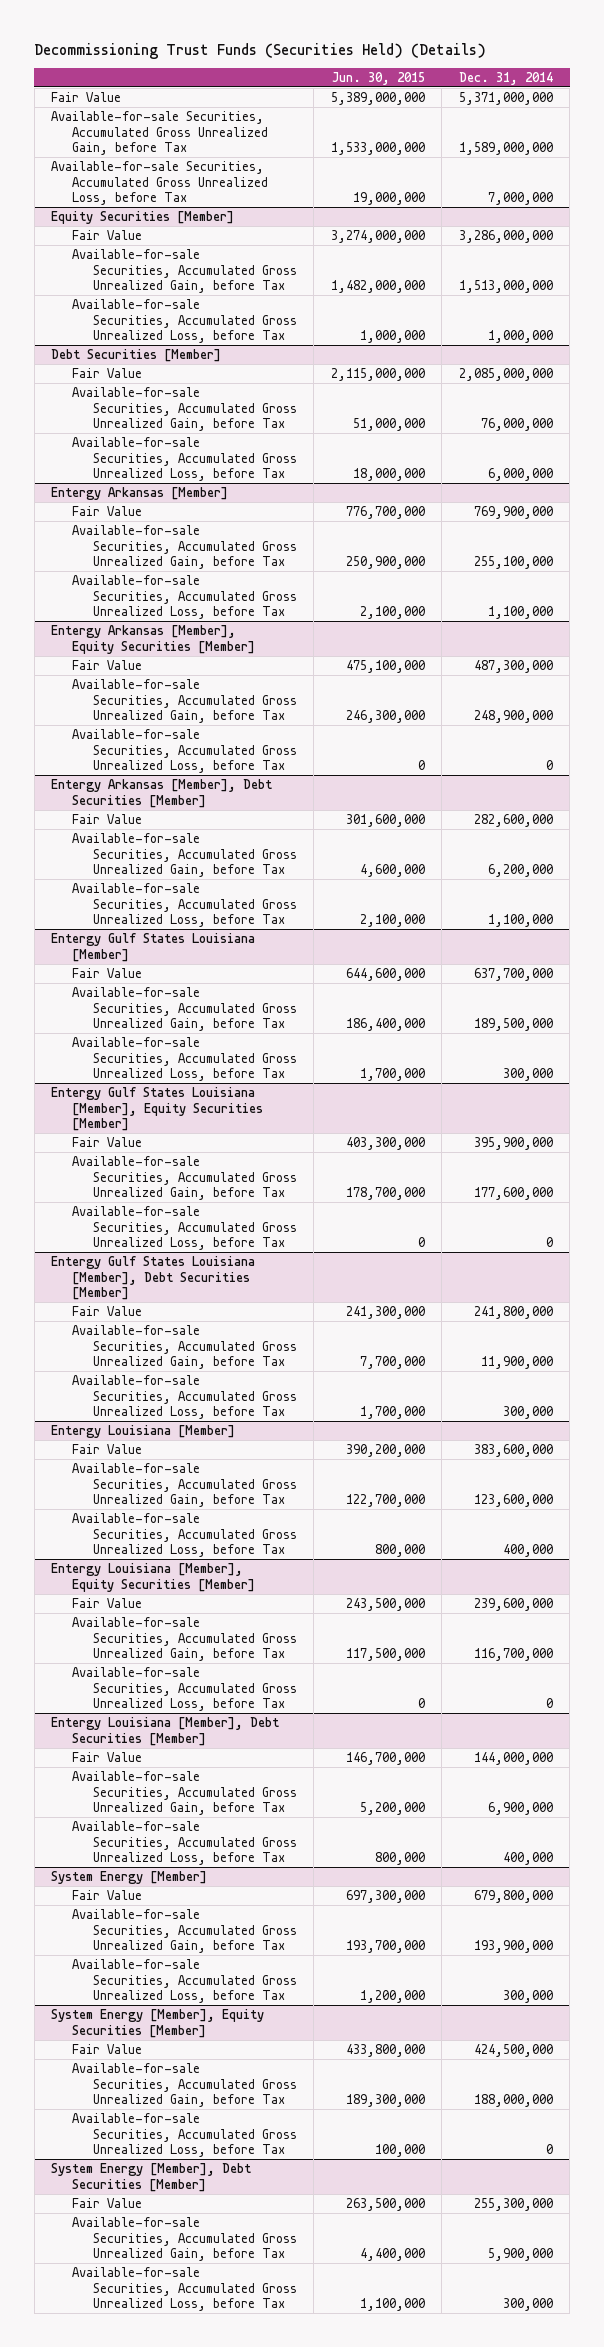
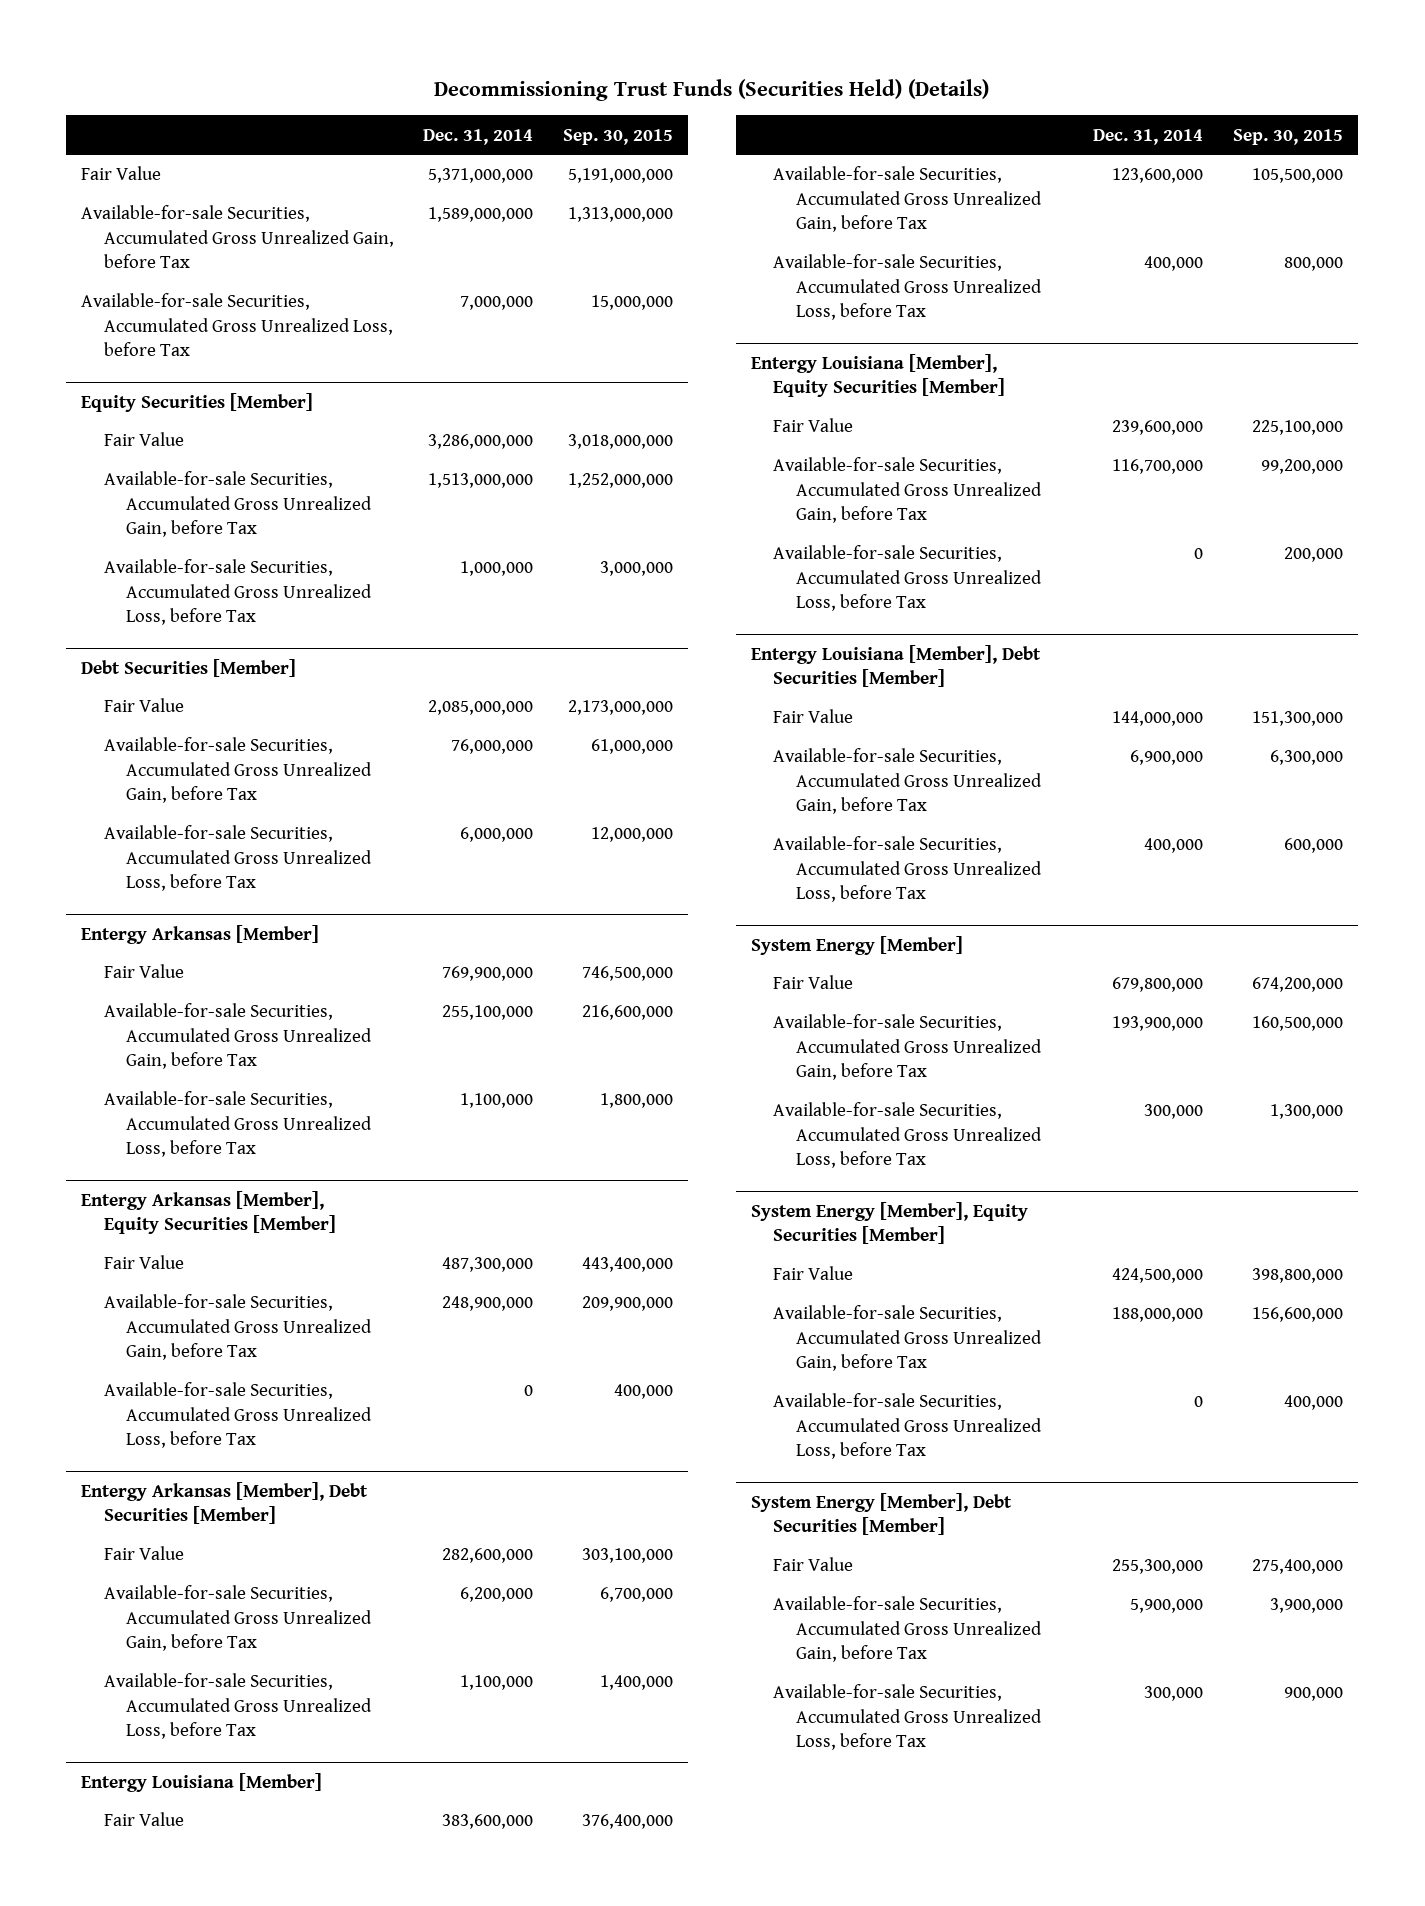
[331,71,425,85] Jun. 30, 2015 -> none
none -> [563,128,674,145] Sep. 30, 2015
[51,933,256,962] Entergy Gulf States Louisiana [Member] -> none
[72,968,143,979] Fair Value -> none
[72,987,297,1031] Available-for-sale Securities, Accumulated Gross Unrealized Gain, before Tax -> none
[72,1037,297,1081] Available-for-sale Securities, Accumulated Gross Unrealized Loss, before Tax -> none
[51,1087,264,1131] Entergy Gulf States Louisiana [Member], Equity Securities [Member] -> none
[72,1137,143,1148] Fair Value -> none
[72,1156,297,1200] Available-for-sale Securities, Accumulated Gross Unrealized Gain, before Tax -> none
[72,1206,297,1250] Available-for-sale Securities, Accumulated Gross Unrealized Loss, before Tax -> none
[51,1256,256,1300] Entergy Gulf States Louisiana [Member], Debt Securities [Member] -> none
[72,1306,143,1317] Fair Value -> none
[72,1325,297,1369] Available-for-sale Securities, Accumulated Gross Unrealized Gain, before Tax -> none
[72,1375,297,1419] Available-for-sale Securities, Accumulated Gross Unrealized Loss, before Tax -> none

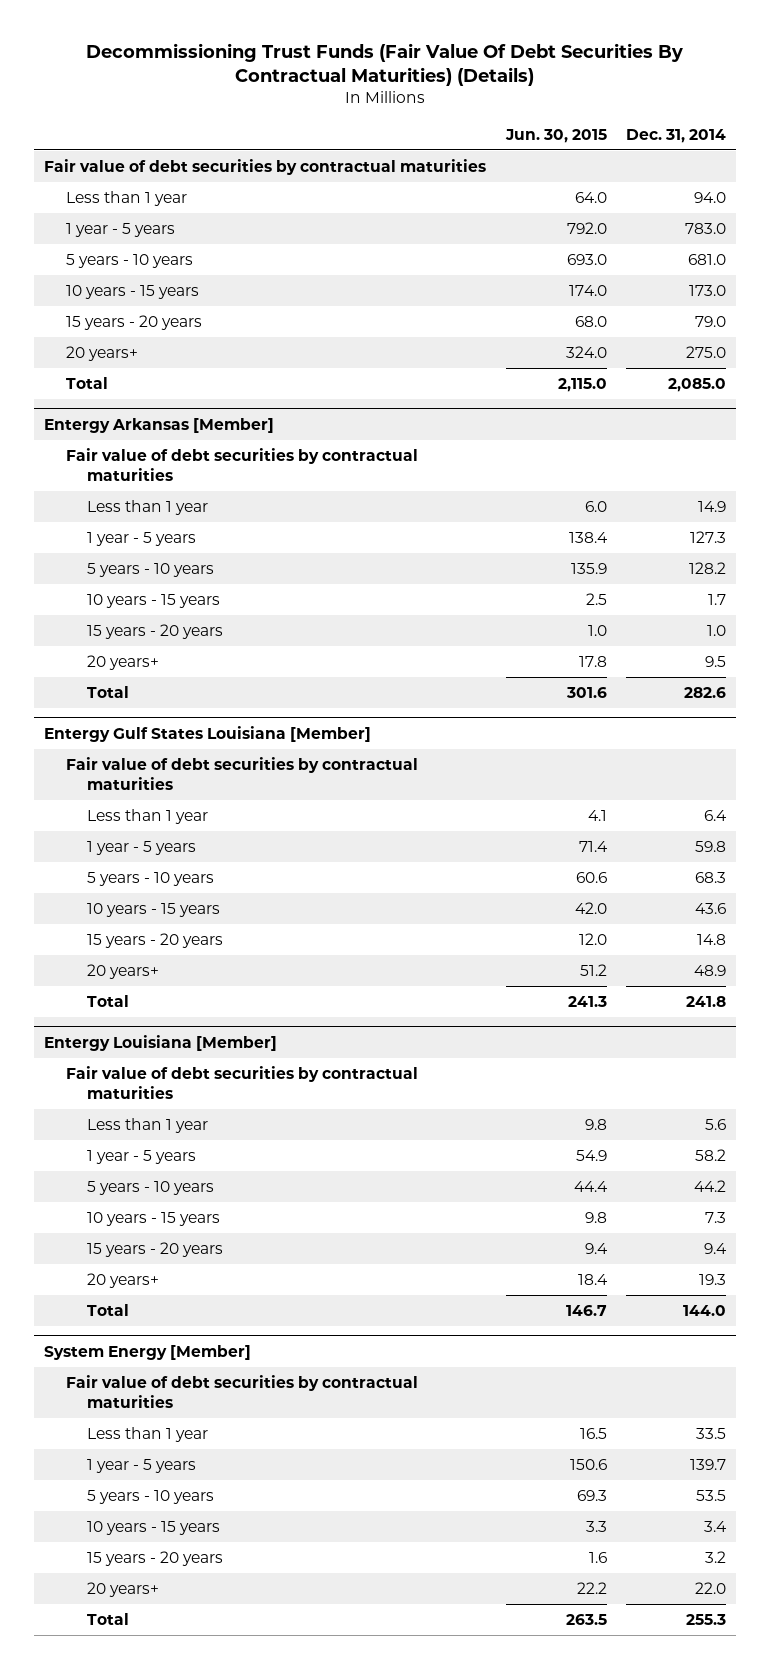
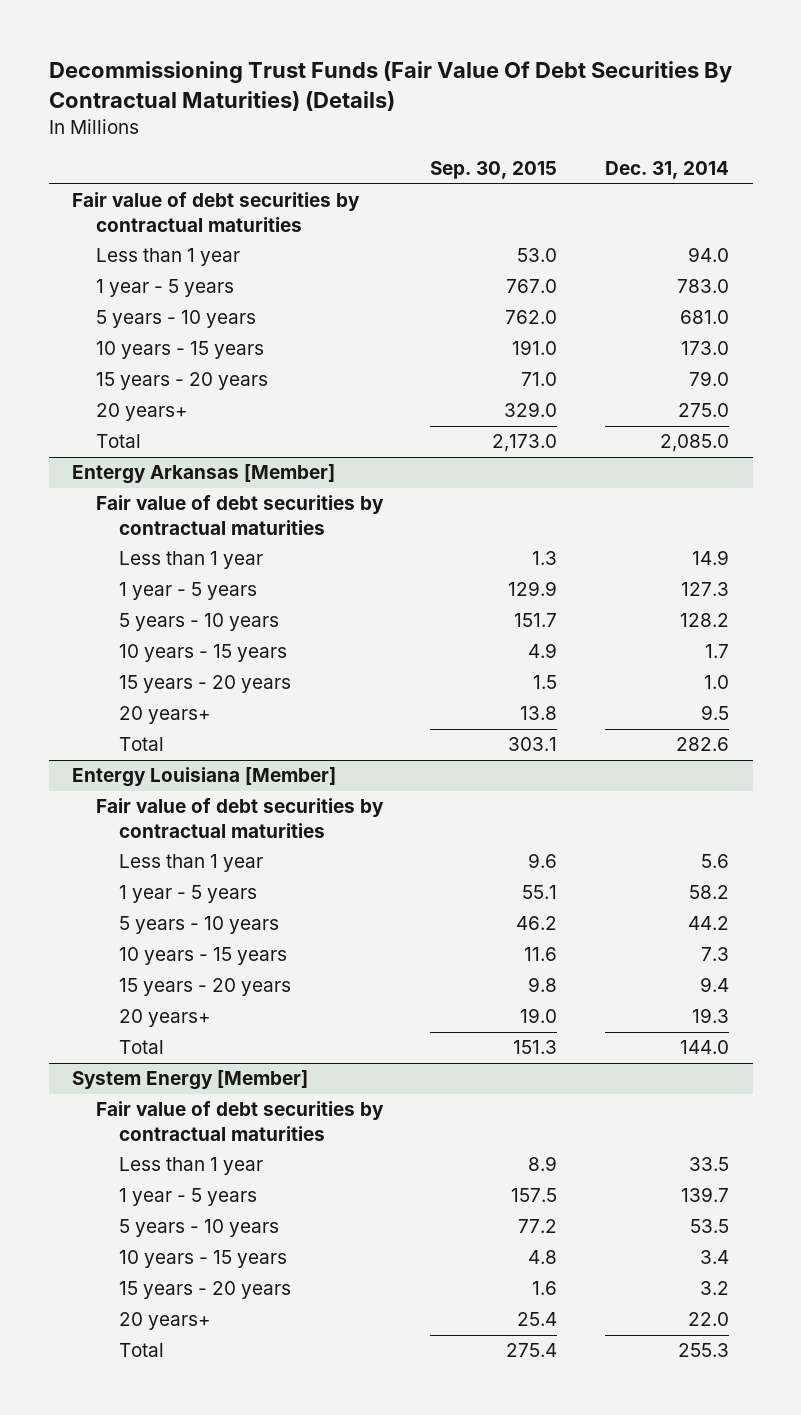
[504,128,607,143] Jun. 30, 2015 -> none
none -> [430,161,558,180] Sep. 30, 2015
[44,725,372,742] Entergy Gulf States Louisiana [Member] -> none
[65,757,418,790] Fair value of debt securities by contractual maturities -> none
[87,809,209,825] Less than 1 year -> none
[87,841,197,856] 1 year - 5 years -> none
[87,872,215,887] 5 years - 10 years -> none
[87,903,221,918] 10 years - 15 years -> none
[87,933,224,949] 15 years - 20 years -> none
[87,964,160,980] 20 years+ -> none
[87,995,130,1008] Total -> none

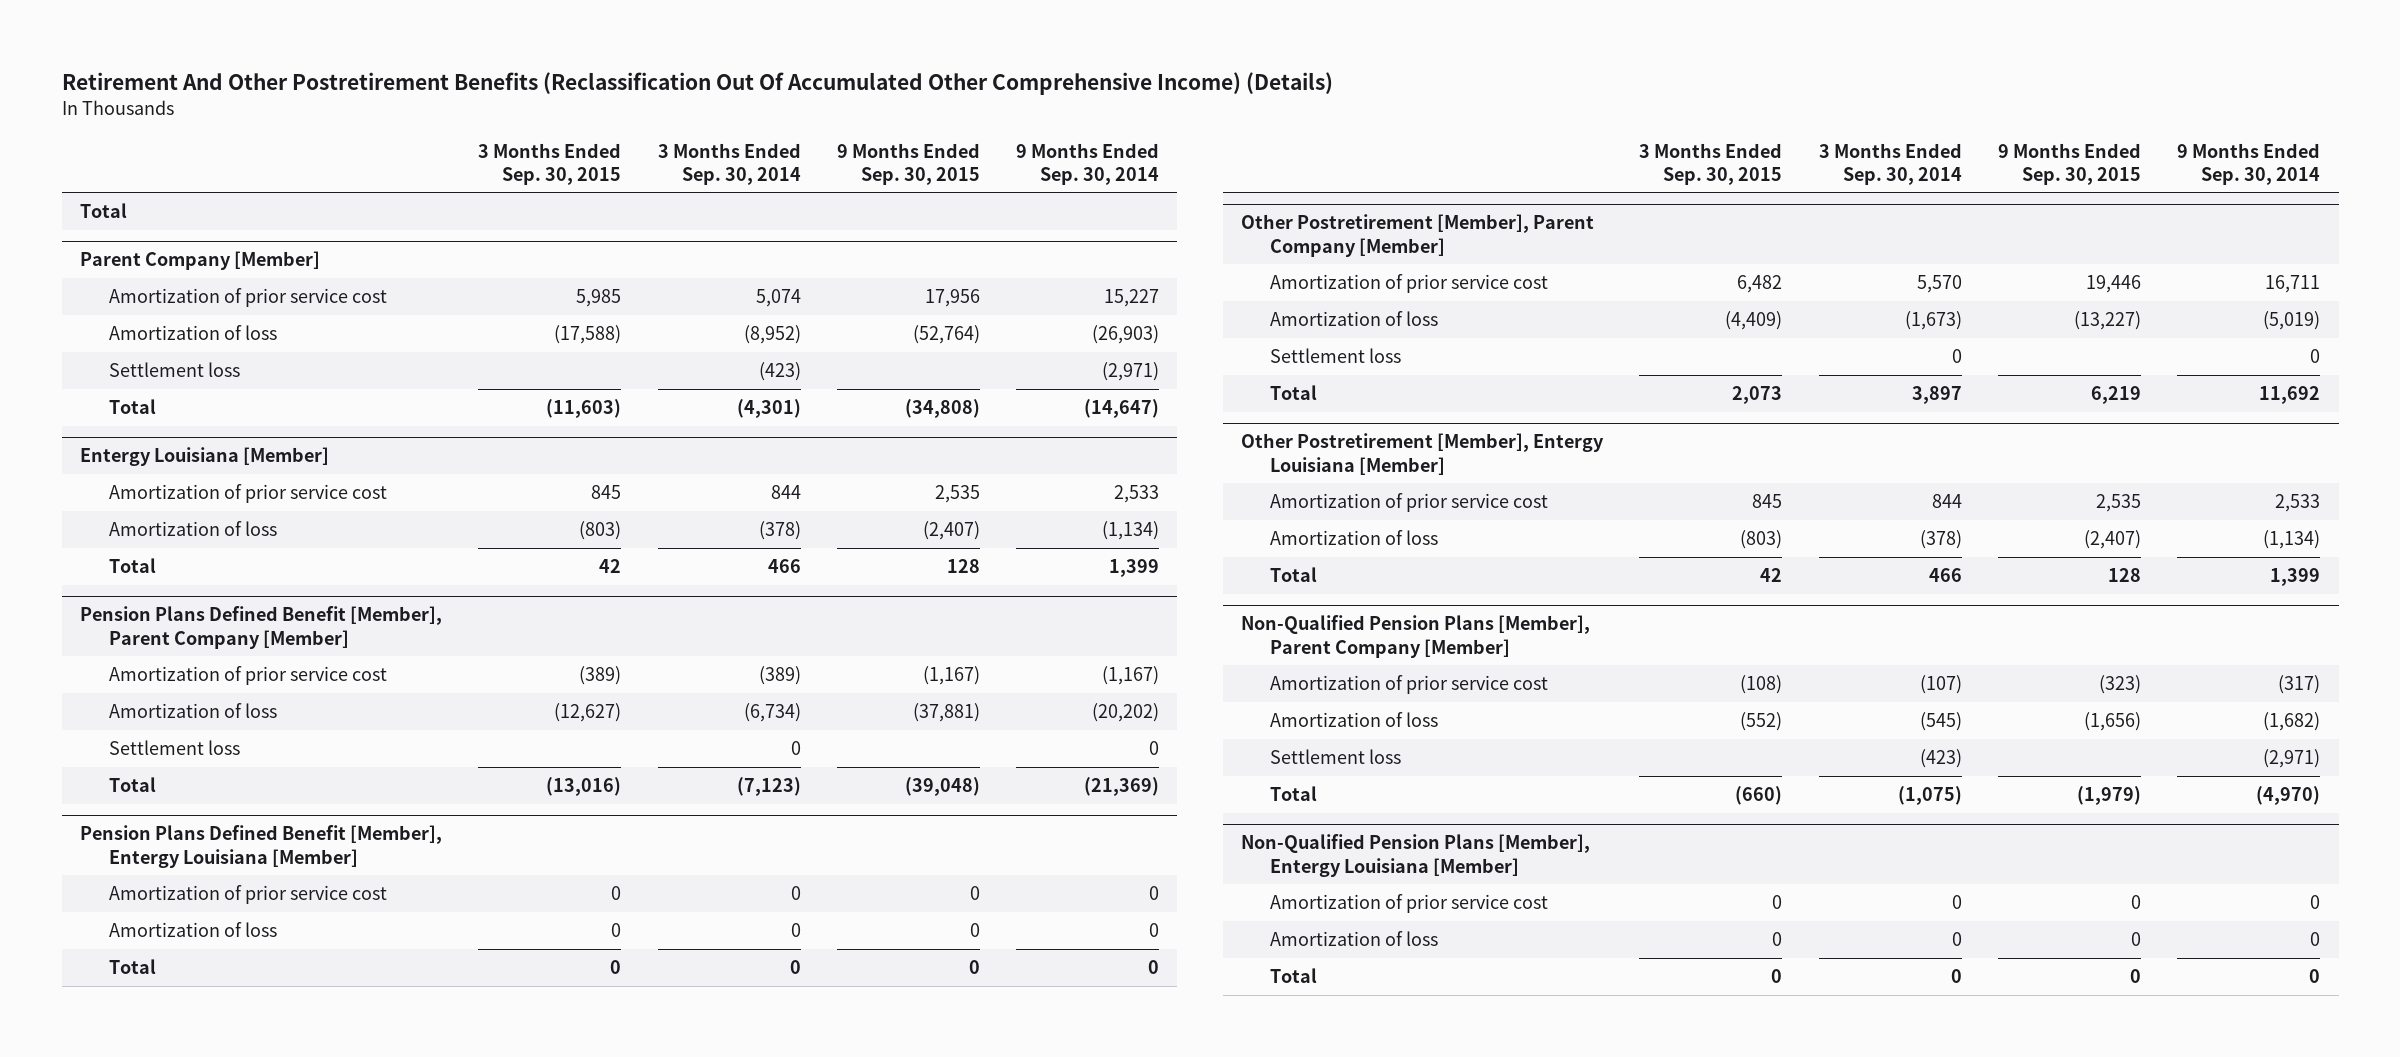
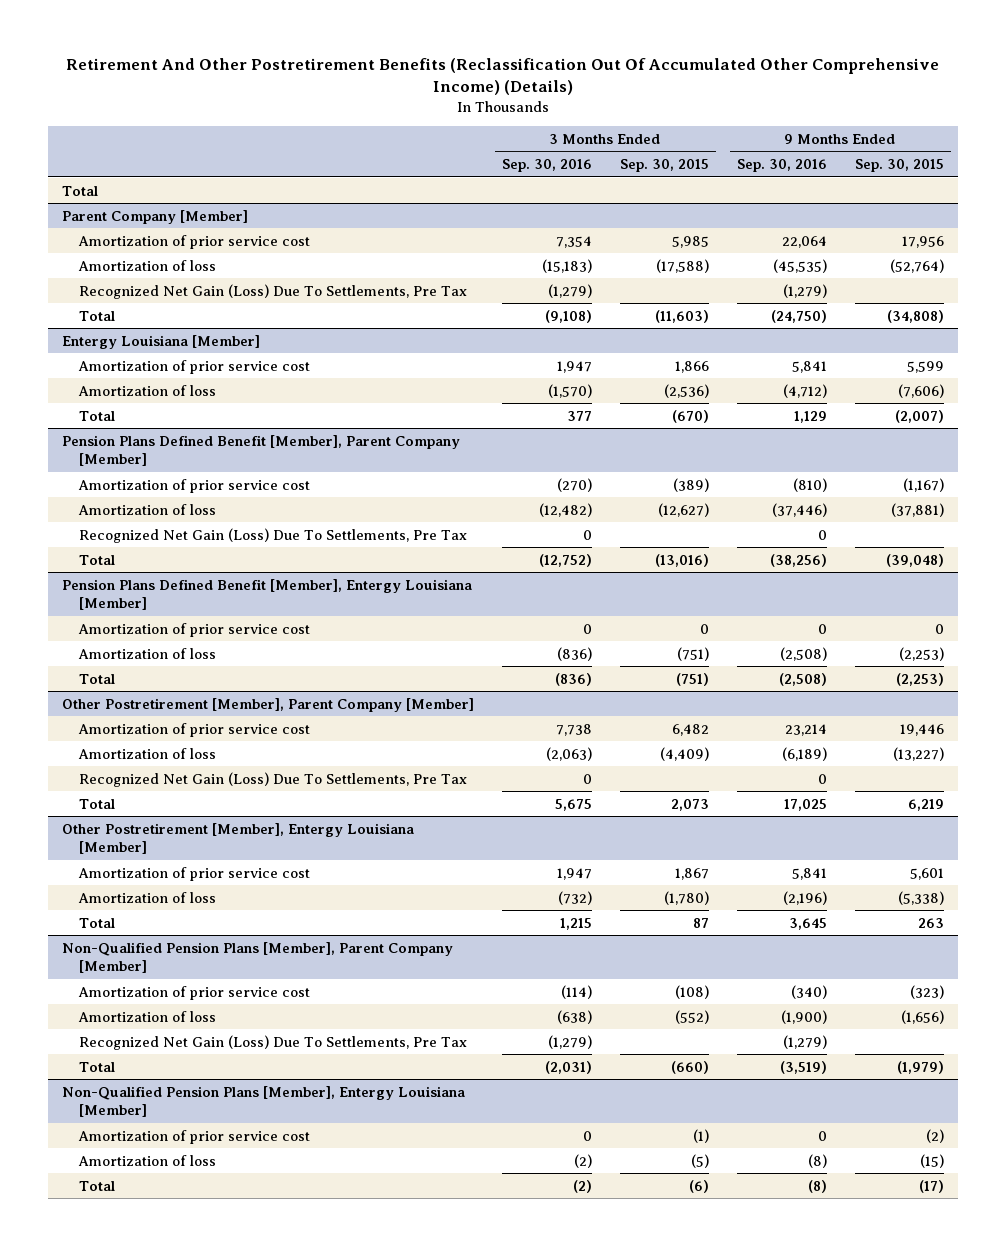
[657,142,801,185] 3 Months Ended Sep. 30, 2014 -> none
[1016,142,1160,185] 9 Months Ended Sep. 30, 2014 -> none
none -> [502,159,593,173] Sep. 30, 2016
none -> [736,159,827,173] Sep. 30, 2016
[109,361,241,377] Settlement loss -> [78,283,467,299] Recognized Net Gain (Loss) Due To Settlements, Pre Tax
[591,484,622,499] 845 -> [674,360,709,373] 1,866
[934,484,980,503] 2,535 -> [906,360,944,373] 5,599
[579,520,622,540] (803) -> [663,383,709,398] (2,536)
[922,520,980,540] (2,407) -> [897,383,944,398] (7,606)
[599,558,622,573] 42 -> [671,409,709,423] (670)
[946,558,980,573] 128 -> [894,409,944,423] (2,007)
[109,739,241,755] Settlement loss -> [78,527,467,543] Recognized Net Gain (Loss) Due To Settlements, Pre Tax
[611,922,622,937] 0 -> [676,646,709,661] (751)
[969,922,980,937] 0 -> [898,646,944,661] (2,253)
[610,959,622,974] 0 -> [675,672,709,686] (751)
[968,959,980,974] 0 -> [895,672,944,686] (2,253)
[1270,347,1402,363] Settlement loss -> [78,771,467,787] Recognized Net Gain (Loss) Due To Settlements, Pre Tax
[1752,493,1783,508] 845 -> [674,867,709,880] 1,867
[2096,493,2142,512] 2,535 -> [909,867,944,880] 5,601
[1740,529,1783,549] (803) -> [663,890,709,905] (1,780)
[2084,529,2142,549] (2,407) -> [897,890,944,905] (5,338)
[1760,567,1783,582] 42 -> [692,917,709,928] 87
[2108,567,2142,582] 128 -> [917,917,944,928] 263
[1270,748,1402,764] Settlement loss -> [78,1034,467,1050] Recognized Net Gain (Loss) Due To Settlements, Pre Tax
[1772,894,1783,909] 0 -> [692,1128,709,1143] (1)
[2131,894,2142,909] 0 -> [925,1128,944,1143] (2)
[1772,931,1783,946] 0 -> [690,1153,709,1168] (5)
[2131,931,2142,946] 0 -> [919,1153,944,1168] (15)
[1771,968,1783,983] 0 -> [688,1179,709,1193] (6)
[2130,968,2142,983] 0 -> [918,1179,944,1193] (17)

